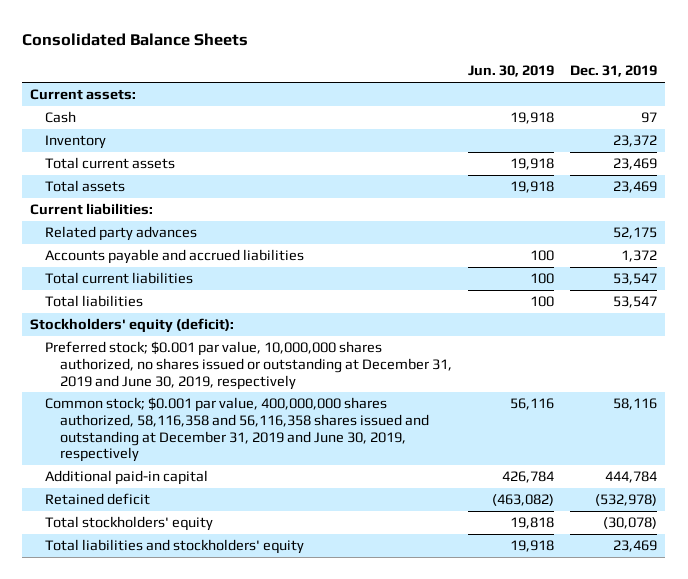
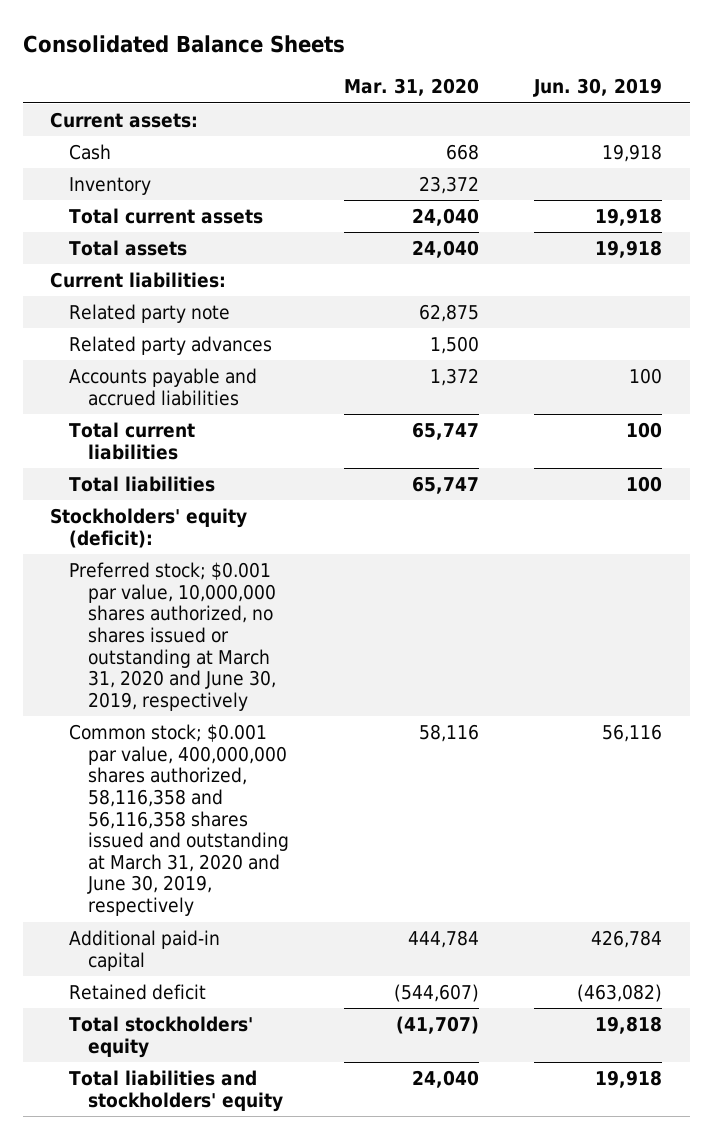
[570,65,658,78] Dec. 31, 2019 -> none
none -> [344,78,480,97] Mar. 31, 2020
none -> [69,303,231,323] Related party note
[45,341,452,390] Preferred stock; $0.001 par value, 10,000,000 shares authorized, no shares issued or outstanding at December 31, 2019 and June 30, 2019, respectively -> [69,561,277,711] Preferred stock; $0.001 par value, 10,000,000 shares authorized, no shares issued or outstanding at March 31, 2020 and June 30, 2019, respectively
[45,397,429,463] Common stock; $0.001 par value, 400,000,000 shares authorized, 58,116,358 and 56,116,358 shares issued and outstanding at December 31, 2019 and June 30, 2019, respectively -> [69,723,290,917] Common stock; $0.001 par value, 400,000,000 shares authorized, 58,116,358 and 56,116,358 shares issued and outstanding at March 31, 2020 and June 30, 2019, respectively

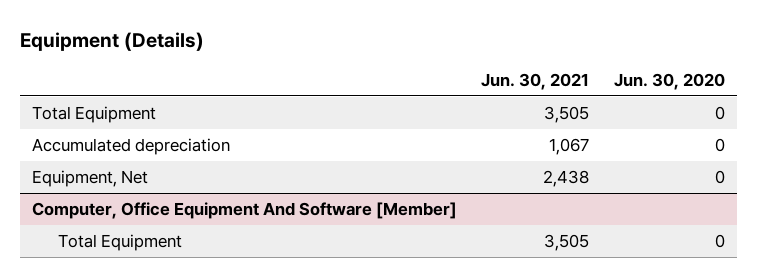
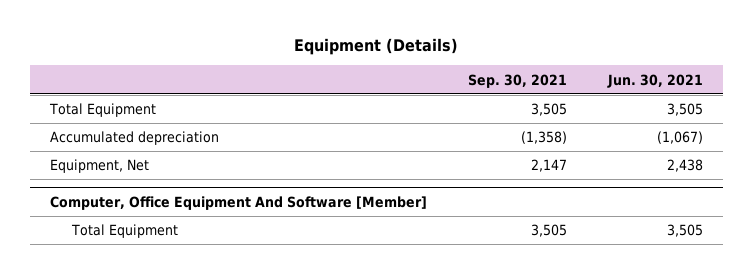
[613,72,725,90] Jun. 30, 2020 -> none
none -> [467,73,567,88] Sep. 30, 2021
[549,137,590,155] 1,067 -> [656,131,703,145] (1,067)

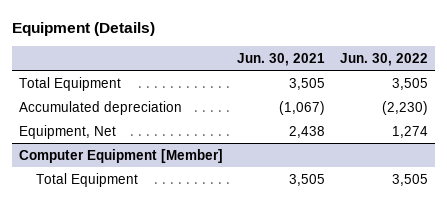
[467,73,567,88] Sep. 30, 2021 -> none
none -> [339,52,428,66] Jun. 30, 2022
[49,196,427,211] Computer, Office Equipment And Software [Member] -> [19,148,224,163] Computer Equipment [Member]

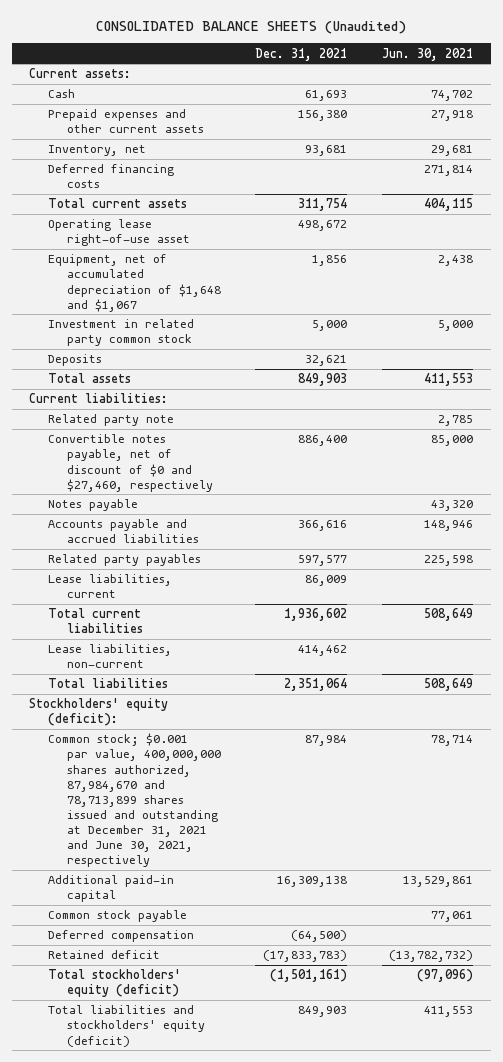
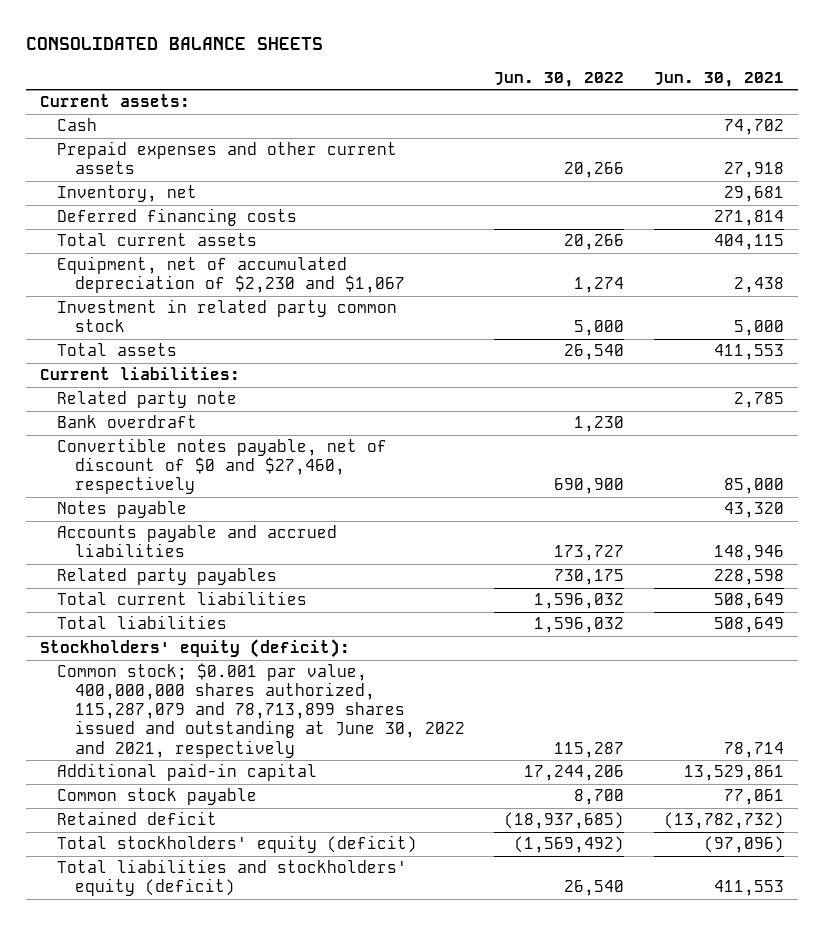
[96,20,407,34] CONSOLIDATED BALANCE SHEETS (Unaudited) -> [25,36,323,50] CONSOLIDATED BALANCE SHEETS
[255,47,348,61] Dec. 31, 2021 -> none
none -> [494,72,625,88] Jun. 30, 2022
[47,219,190,247] Operating lease right-of-use asset -> none
[47,254,221,312] Equipment, net of accumulated depreciation of $1,648 and $1,067 -> [57,256,405,294] Equipment, net of accumulated depreciation of $2,230 and $1,067
[47,354,102,367] Deposits -> none
none -> [57,415,198,429] Bank overdraft
[47,574,172,599] Lease liabilities, current -> none
[424,555,474,567] 225,598 -> [713,569,784,586] 228,598
[47,644,172,669] Lease liabilities, non-current -> none
[47,733,221,868] Common stock; $0.001 par value, 400,000,000 shares authorized, 87,984,670 and 78,713,899 shares issued and outstanding at December 31, 2021 and June 30, 2021, respectively -> [57,663,465,758] Common stock; $0.001 par value, 400,000,000 shares authorized, 115,287,079 and 78,713,899 shares issued and outstanding at June 30, 2022 and 2021, respectively
[47,930,194,943] Deferred compensation -> none

